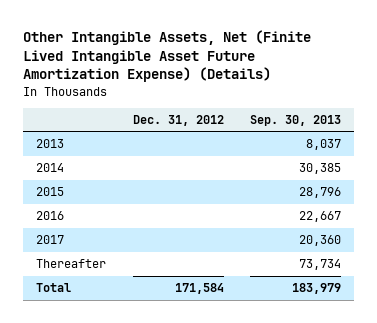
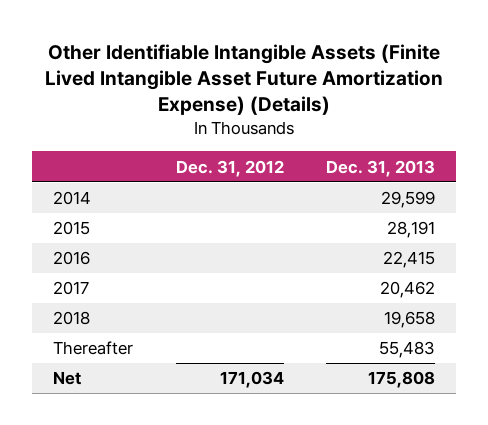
[23,29,312,83] Other Intangible Assets, Net (Finite Lived Intangible Asset Future Amortization Expense) (Details) -> [45,43,444,116] Other Identifiable Intangible Assets (Finite Lived Intangible Asset Future Amortization Expense) (Details)
[249,114,341,126] Sep. 30, 2013 -> none
none -> [325,159,435,177] Dec. 31, 2013
[36,139,65,149] 2013 -> none
none -> [53,311,91,326] 2018
[36,283,72,293] Total -> none
none -> [53,371,82,386] Net

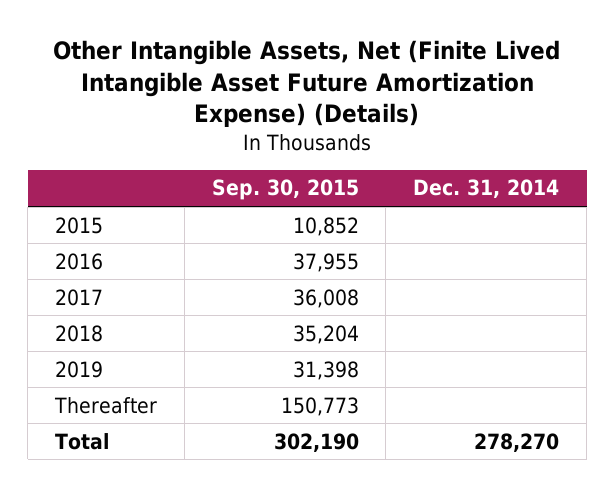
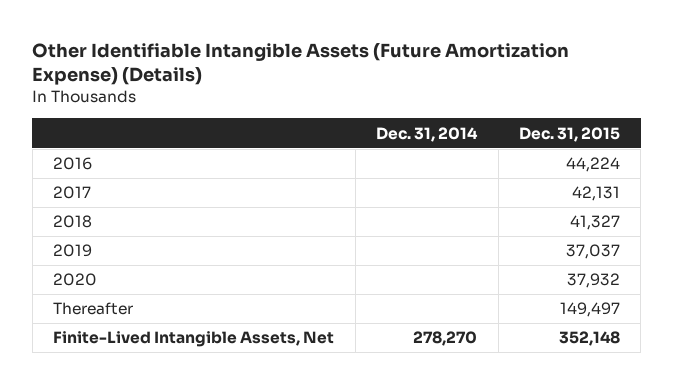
[53,40,561,128] Other Intangible Assets, Net (Finite Lived Intangible Asset Future Amortization Expense) (Details) -> [32,42,570,86] Other Identifiable Intangible Assets (Future Amortization Expense) (Details)
[211,179,359,201] Sep. 30, 2015 -> none
none -> [519,126,621,142] Dec. 31, 2015
[54,216,103,234] 2015 -> none
none -> [53,273,98,287] 2020
[54,432,109,450] Total -> [53,331,335,348] Finite-Lived Intangible Assets, Net

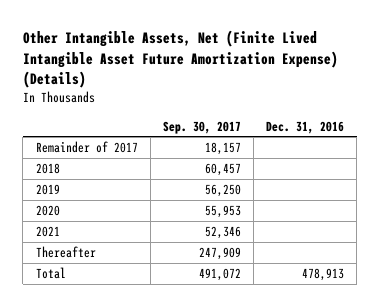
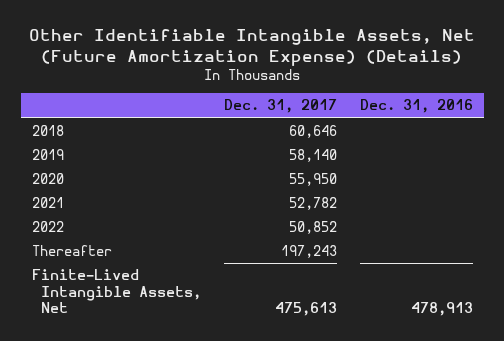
[22,30,338,89] Other Intangible Assets, Net (Finite Lived Intangible Asset Future Amortization Expense) (Details) -> [29,29,476,66] Other Identifiable Intangible Assets, Net (Future Amortization Expense) (Details)
[162,120,241,134] Sep. 30, 2017 -> none
none -> [223,99,337,114] Dec. 31, 2017
[35,141,138,154] Remainder of 2017 -> none
none -> [31,221,64,233] 2022
[35,267,66,280] Total -> [31,269,202,314] Finite-Lived Intangible Assets, Net

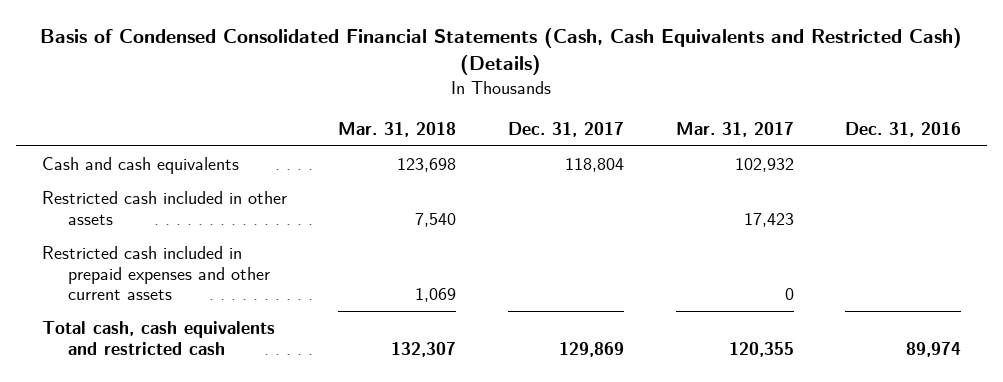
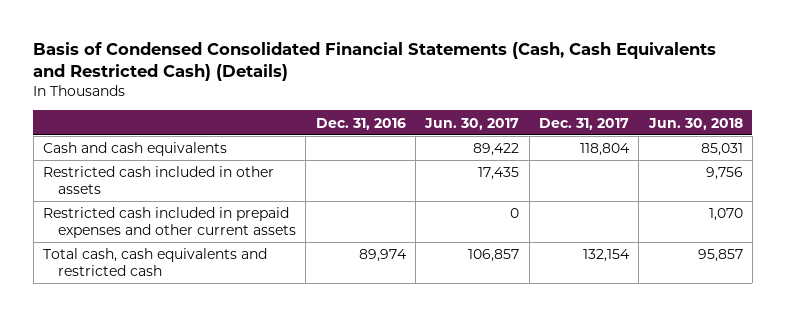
[338,121,457,137] Mar. 31, 2018 -> none
[675,121,794,137] Mar. 31, 2017 -> none
none -> [424,117,520,130] Jun. 30, 2017
none -> [647,117,743,130] Jun. 30, 2018
[558,341,624,357] 129,869 -> [582,249,630,263] 132,154

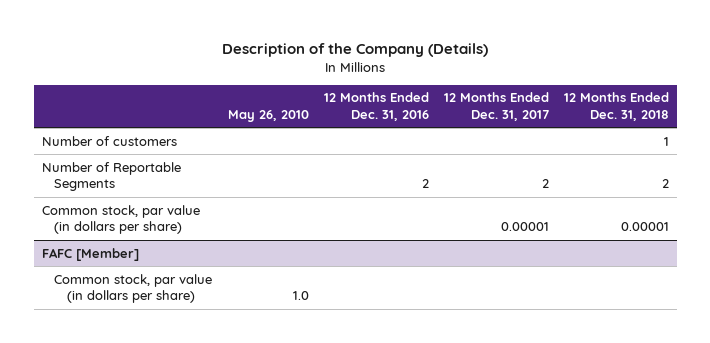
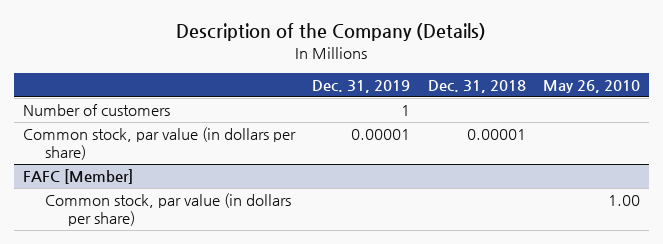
[323,92,429,121] 12 Months Ended Dec. 31, 2016 -> none
[443,92,549,121] 12 Months Ended Dec. 31, 2017 -> none
[563,92,669,121] 12 Months Ended Dec. 31, 2018 -> none
none -> [312,80,411,94] Dec. 31, 2019
none -> [427,80,526,94] Dec. 31, 2018
[41,161,181,192] Number of Reportable Segments -> none
[292,291,309,301] 1.0 -> [608,195,641,207] 1.00

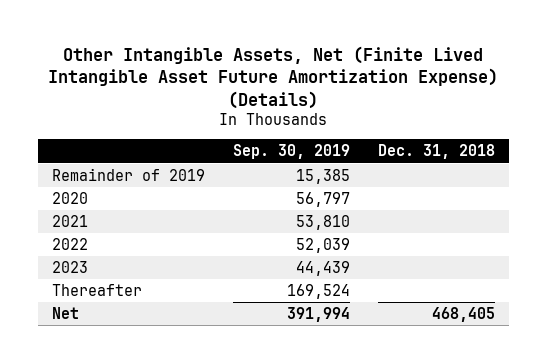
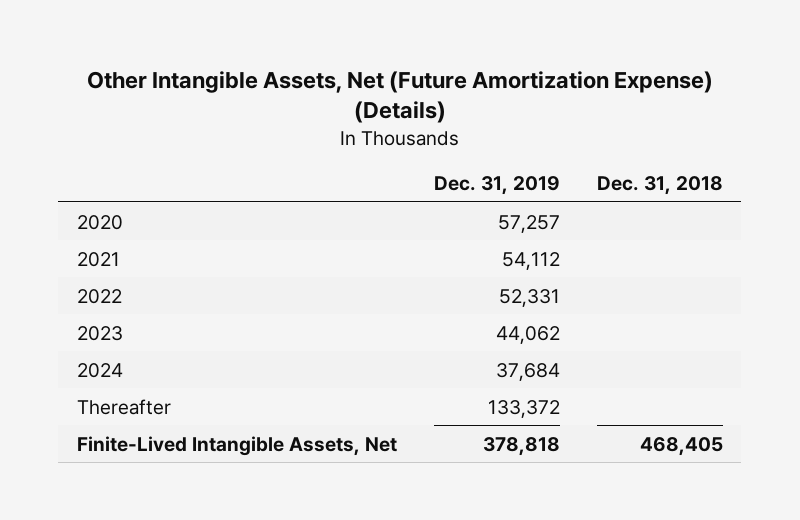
[48,45,499,109] Other Intangible Assets, Net (Finite Lived Intangible Asset Future Amortization Expense) (Details) -> [86,71,713,124] Other Intangible Assets, Net (Future Amortization Expense) (Details)
[232,144,350,160] Sep. 30, 2019 -> none
none -> [433,175,560,195] Dec. 31, 2019
[52,167,206,181] Remainder of 2019 -> none
none -> [76,362,123,378] 2024
[52,306,80,319] Net -> [76,435,397,456] Finite-Lived Intangible Assets, Net

